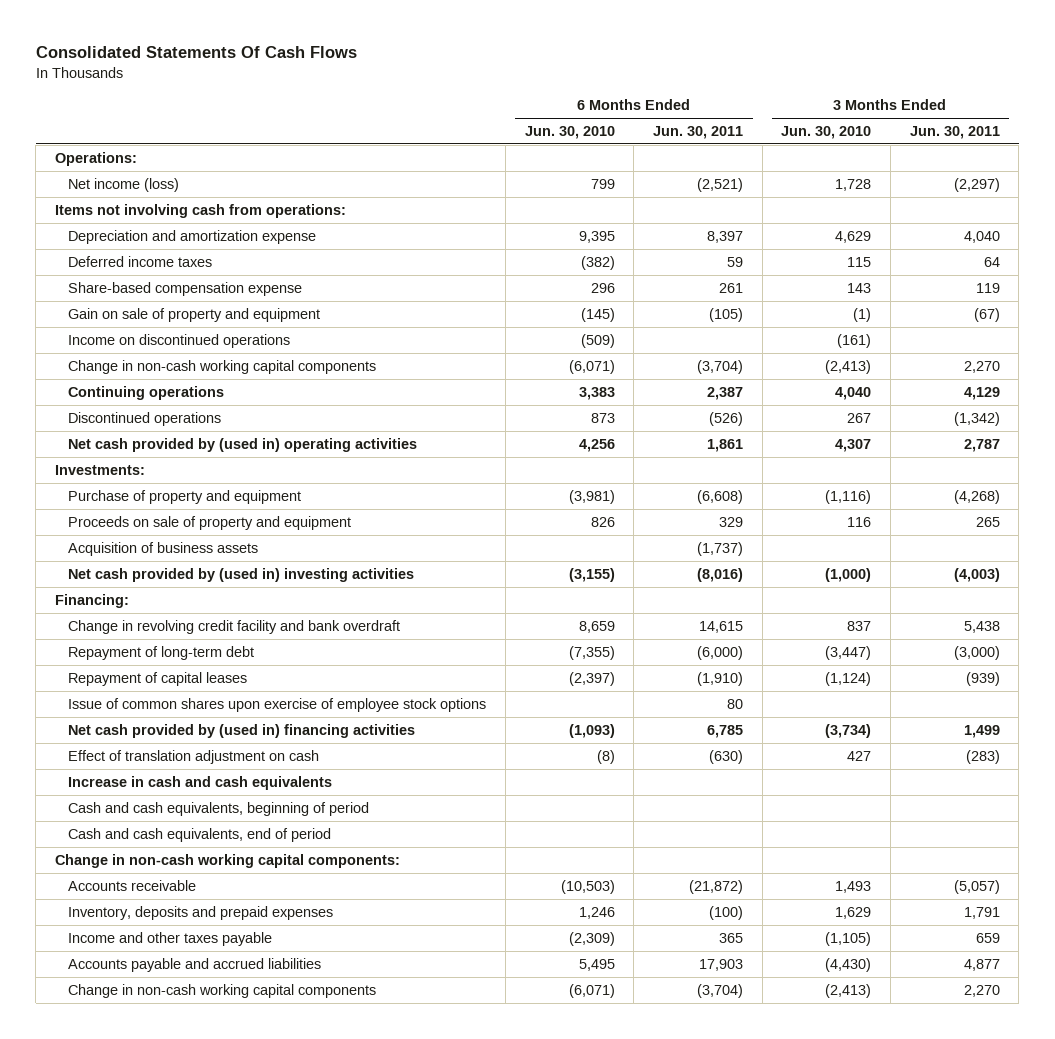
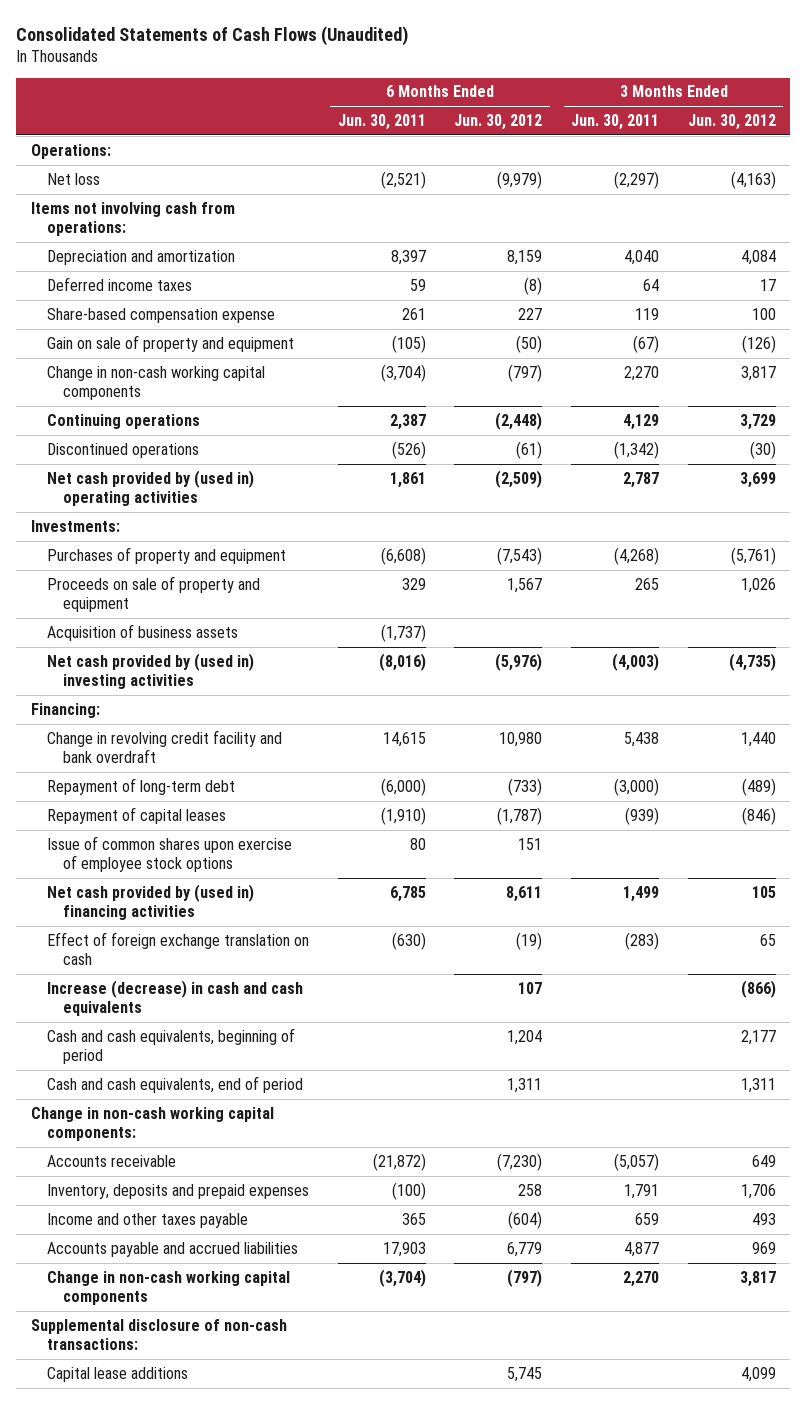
[35,46,357,59] Consolidated Statements Of Cash Flows -> [16,25,409,46] Consolidated Statements of Cash Flows (Unaudited)
[524,125,615,139] Jun. 30, 2010 -> none
[781,125,872,139] Jun. 30, 2010 -> none
none -> [454,114,543,131] Jun. 30, 2012
none -> [688,114,777,131] Jun. 30, 2012
[68,177,180,192] Net income (loss) -> [46,172,100,185] Net loss
[68,229,317,244] Depreciation and amortization expense -> [46,249,235,265] Depreciation and amortization
[68,333,291,348] Income on discontinued operations -> none
[68,489,302,504] Purchase of property and equipment -> [46,546,286,564] Purchases of property and equipment
[68,749,320,764] Effect of translation adjustment on cash -> [46,931,309,966] Effect of foreign exchange translation on cash
[68,775,333,790] Increase in cash and cash equivalents -> [46,979,303,1017] Increase (decrease) in cash and cash equivalents
none -> [30,1318,287,1351] Supplemental disclosure of non-cash transactions:
none -> [46,1366,188,1382] Capital lease additions

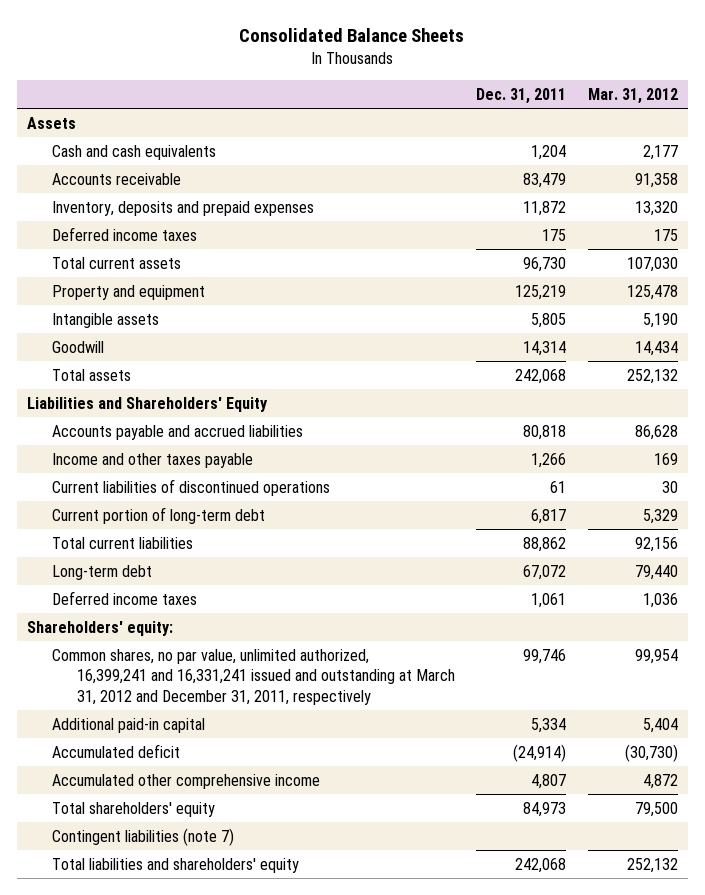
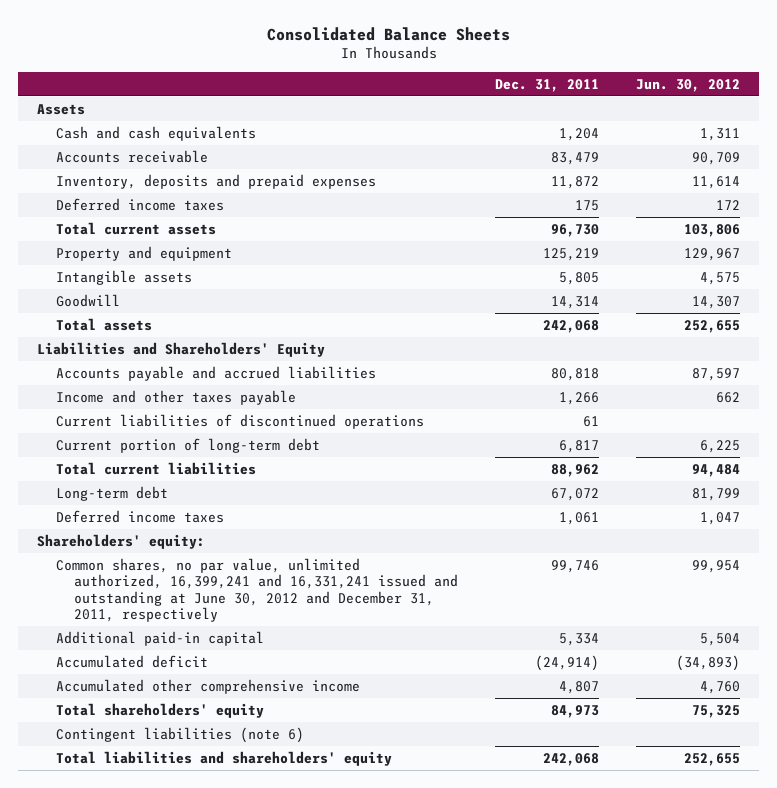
[587,87,678,104] Mar. 31, 2012 -> none
none -> [636,78,741,92] Jun. 30, 2012
[523,536,567,552] 88,862 -> [551,463,600,477] 88,962
[52,648,456,705] Common shares, no par value, unlimited authorized, 16,399,241 and 16,331,241 issued and outstanding at March 31, 2012 and December 31, 2011, respectively -> [55,557,459,623] Common shares, no par value, unlimited authorized, 16,399,241 and 16,331,241 issued and outstanding at June 30, 2012 and December 31, 2011, respectively
[52,827,235,846] Contingent liabilities (note 7) -> [55,726,304,743] Contingent liabilities (note 6)

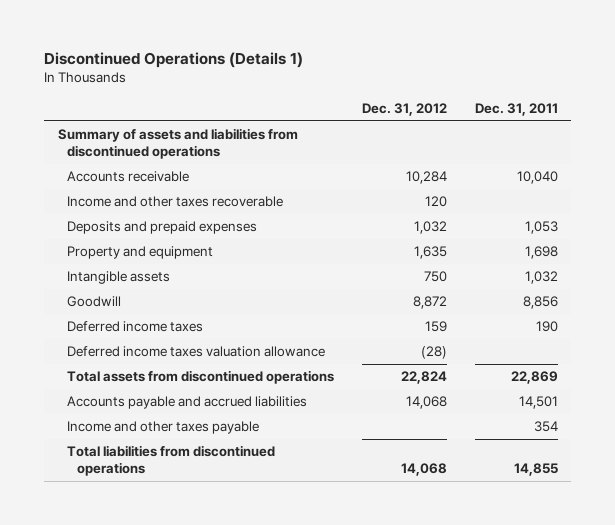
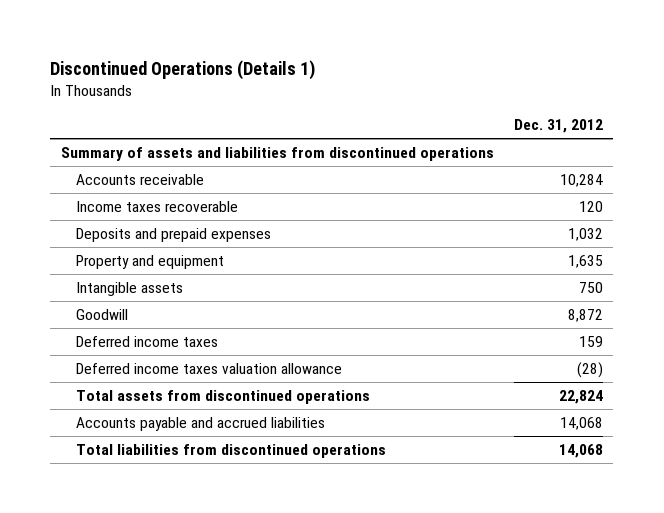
[474,102,558,116] Dec. 31, 2011 -> none
[67,196,284,208] Income and other taxes recoverable -> [76,200,239,212] Income taxes recoverable
[67,421,260,435] Income and other taxes payable -> none

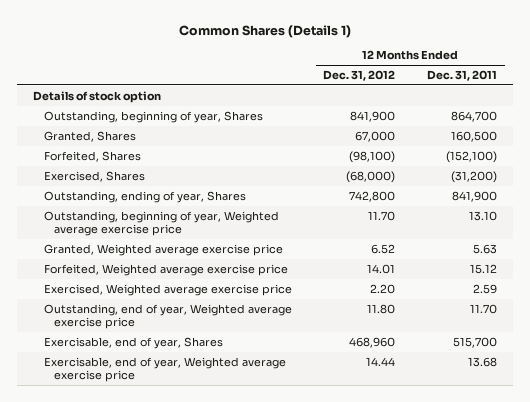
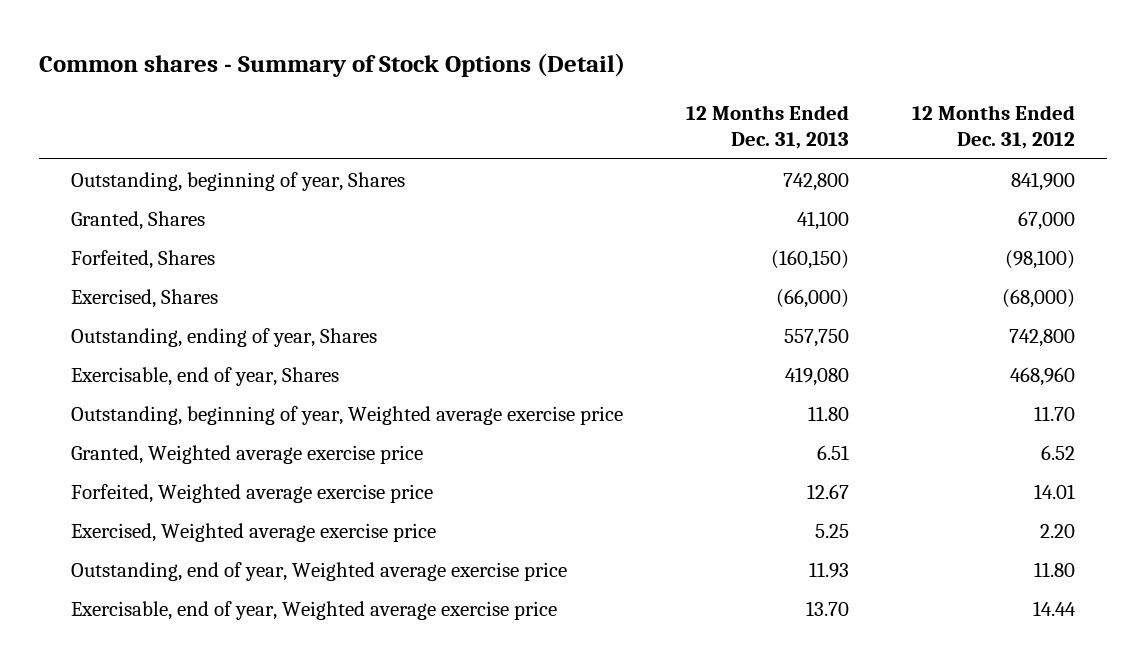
[179,24,352,38] Common Shares (Details 1) -> [38,52,625,77] Common shares - Summary of Stock Options (Detail)
[427,70,498,82] Dec. 31, 2011 -> none
none -> [685,104,849,150] 12 Months Ended Dec. 31, 2013
[33,90,162,103] Details of stock option -> none
[43,336,223,349] Exercisable, end of year, Shares -> [70,366,339,386] Exercisable, end of year, Shares

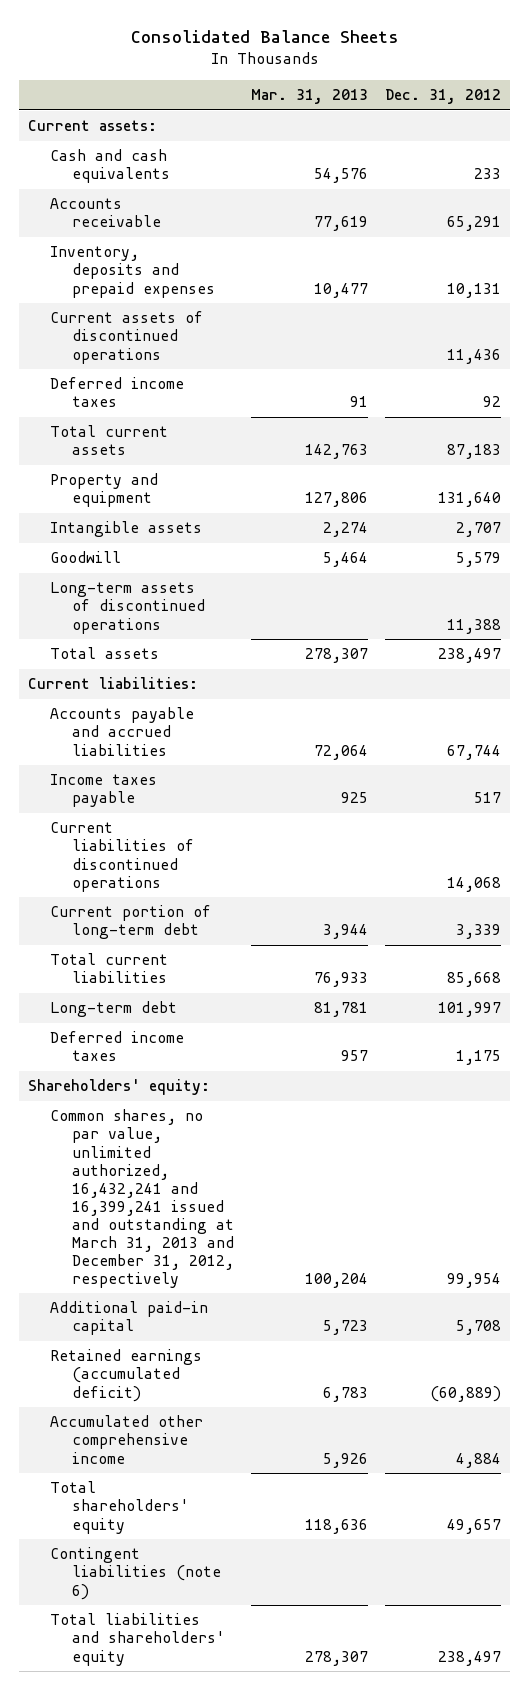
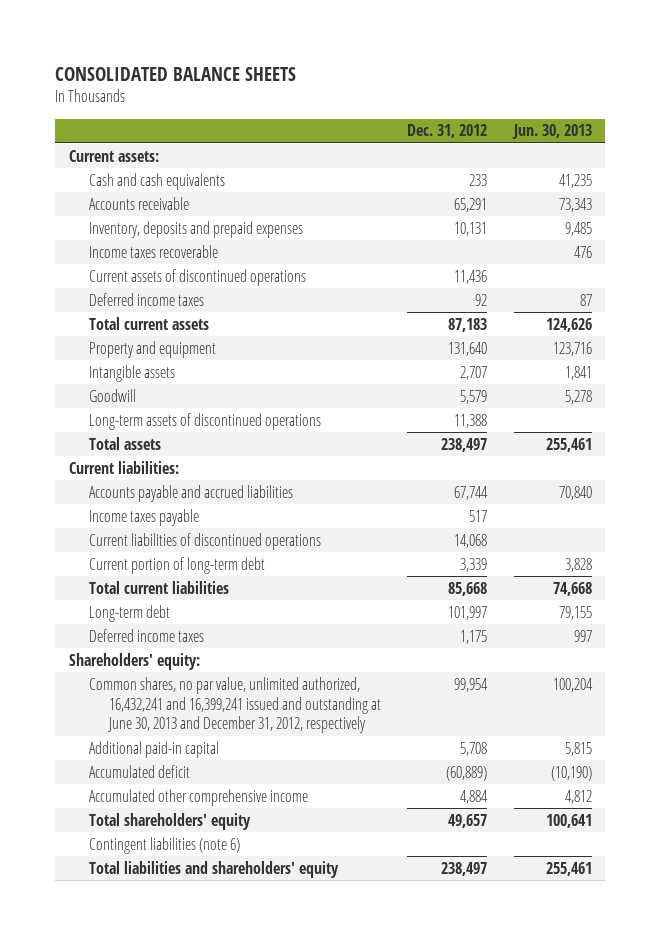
[130,30,399,44] Consolidated Balance Sheets -> [55,66,297,81] CONSOLIDATED BALANCE SHEETS
[251,89,369,105] Mar. 31, 2013 -> none
none -> [511,124,592,140] Jun. 30, 2013
none -> [88,244,218,258] Income taxes recoverable
[50,1109,235,1288] Common shares, no par value, unlimited authorized, 16,432,241 and 16,399,241 issued and outstanding at March 31, 2013 and December 31, 2012, respectively -> [88,676,381,734] Common shares, no par value, unlimited authorized, 16,432,241 and 16,399,241 issued and outstanding at June 30, 2013 and December 31, 2012, respectively
[50,1349,203,1402] Retained earnings (accumulated deficit) -> [88,764,190,778] Accumulated deficit

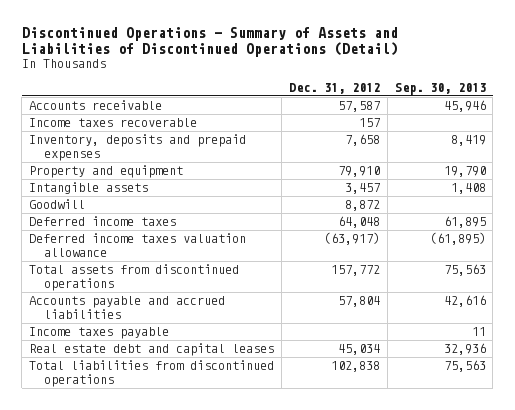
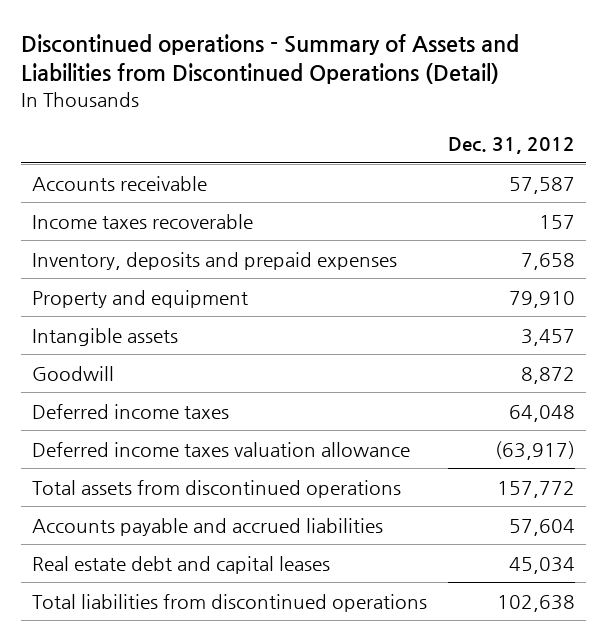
[21,27,398,58] Discontinued Operations - Summary of Assets and Liabilities of Discontinued Operations (Detail) -> [21,33,520,85] Discontinued operations - Summary of Assets and Liabilities from Discontinued Operations (Detail)
[394,82,486,95] Sep. 30, 2013 -> none
[29,327,170,340] Income taxes payable -> none
[337,296,380,308] 57,804 -> [509,518,576,536] 57,604
[330,361,380,373] 102,838 -> [497,594,576,612] 102,638

